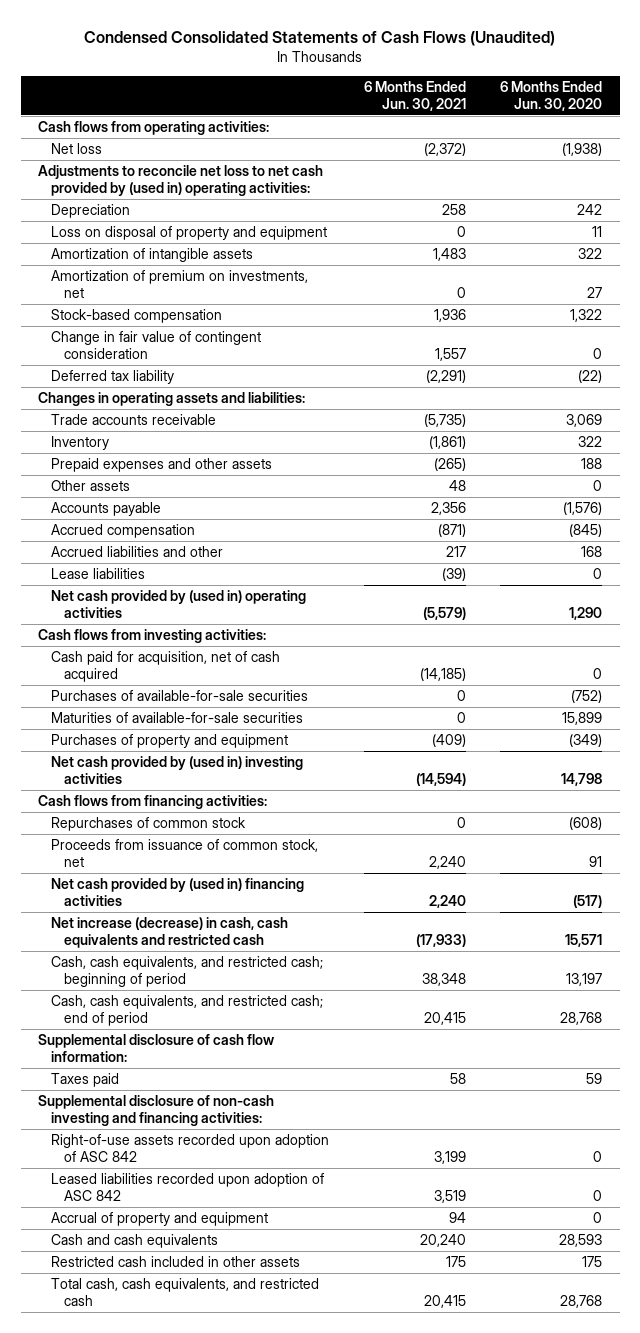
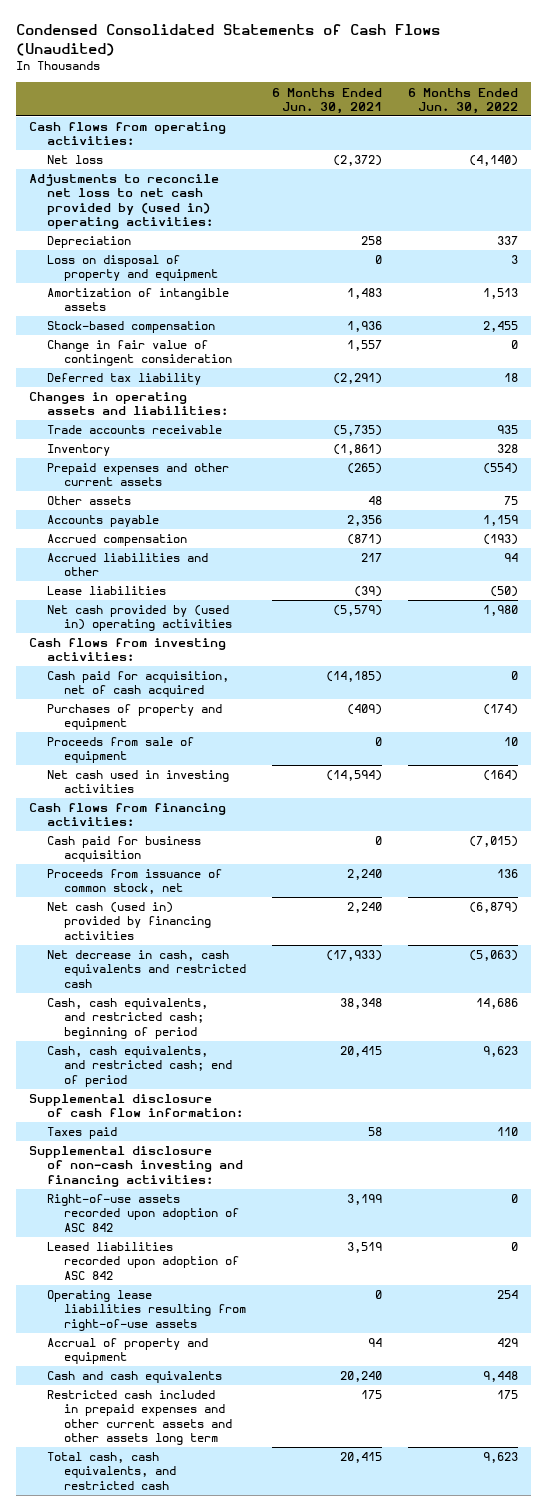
[500,80,603,111] 6 Months Ended Jun. 30, 2020 -> none
none -> [407,87,518,114] 6 Months Ended Jun. 30, 2022
[51,270,309,299] Amortization of premium on investments, net -> none
[51,458,273,473] Prepaid expenses and other assets -> [46,463,229,487] Prepaid expenses and other current assets
[51,690,309,702] Purchases of available-for-sale securities -> none
[51,712,304,724] Maturities of available-for-sale securities -> none
none -> [46,737,194,764] Proceeds from sale of equipment
[51,756,304,785] Net cash provided by (used in) investing activities -> [46,770,229,794] Net cash used in investing activities
[51,817,247,832] Repurchases of common stock -> none
none -> [46,836,201,863] Cash paid for business acquisition
[51,878,305,907] Net cash provided by (used in) financing activities -> [46,902,212,940] Net cash (used in) provided by financing activities
[51,917,289,949] Net increase (decrease) in cash, cash equivalents and restricted cash -> [46,950,247,988] Net decrease in cash, cash equivalents and restricted cash
none -> [46,1290,247,1331] Operating lease liabilities resulting from right-of-use assets
[51,1256,301,1268] Restricted cash included in other assets -> [46,1390,233,1445] Restricted cash included in prepaid expenses and other current assets and other assets long term

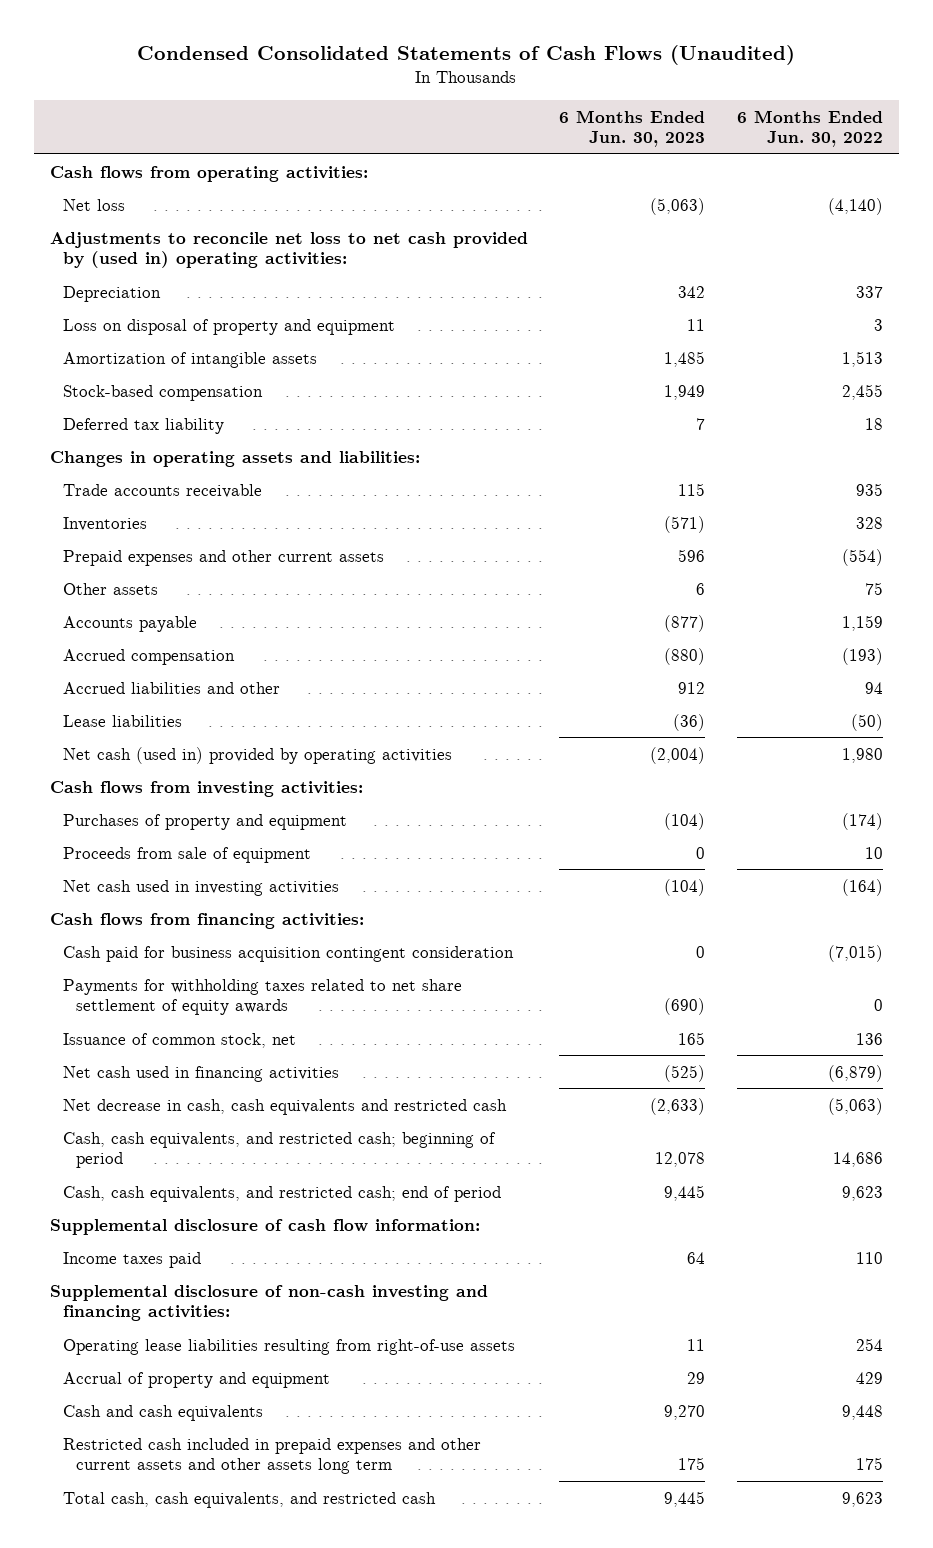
[271,87,382,114] 6 Months Ended Jun. 30, 2021 -> none
none -> [559,109,706,148] 6 Months Ended Jun. 30, 2023
[46,340,233,367] Change in fair value of contingent consideration -> none
[46,444,110,457] Inventory -> [62,516,147,531] Inventories
[46,605,233,632] Net cash provided by (used in) operating activities -> [62,746,452,764] Net cash (used in) provided by operating activities
[46,671,229,698] Cash paid for acquisition, net of cash acquired -> none
[46,836,201,863] Cash paid for business acquisition -> [62,945,514,962] Cash paid for business acquisition contingent consideration
none -> [62,978,462,1016] Payments for withholding taxes related to net share settlement of equity awards
[46,869,222,895] Proceeds from issuance of common stock, net -> [62,1032,296,1048] Issuance of common stock, net
[46,902,212,940] Net cash (used in) provided by financing activities -> [62,1065,339,1082] Net cash used in financing activities
[46,1127,117,1140] Taxes paid -> [62,1251,201,1268] Income taxes paid
[46,1194,240,1232] Right-of-use assets recorded upon adoption of ASC 842 -> none
[46,1242,240,1280] Leased liabilities recorded upon adoption of ASC 842 -> none

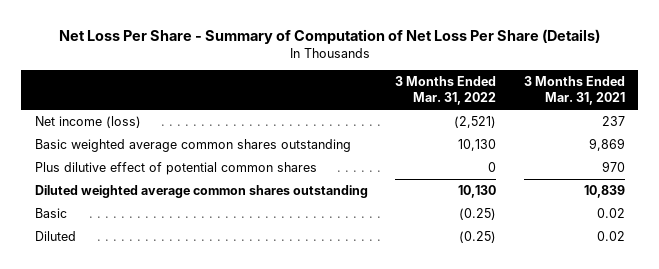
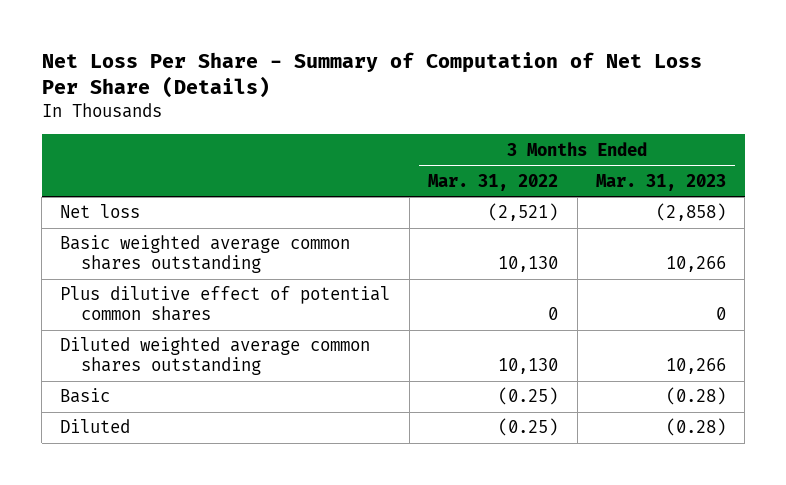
[523,76,625,106] 3 Months Ended Mar. 31, 2021 -> none
none -> [595,173,726,191] Mar. 31, 2023
[34,116,141,129] Net income (loss) -> [60,204,141,219] Net loss

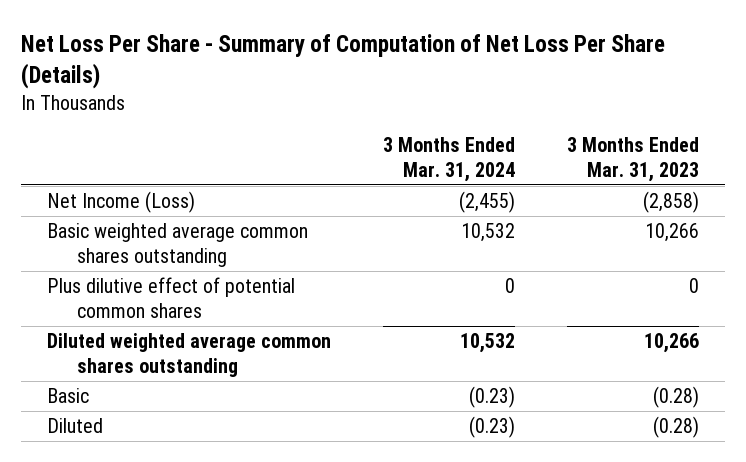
[428,173,559,191] Mar. 31, 2022 -> none
none -> [382,136,515,182] 3 Months Ended Mar. 31, 2024
[60,204,141,219] Net loss -> [46,191,195,214] Net Income (Loss)

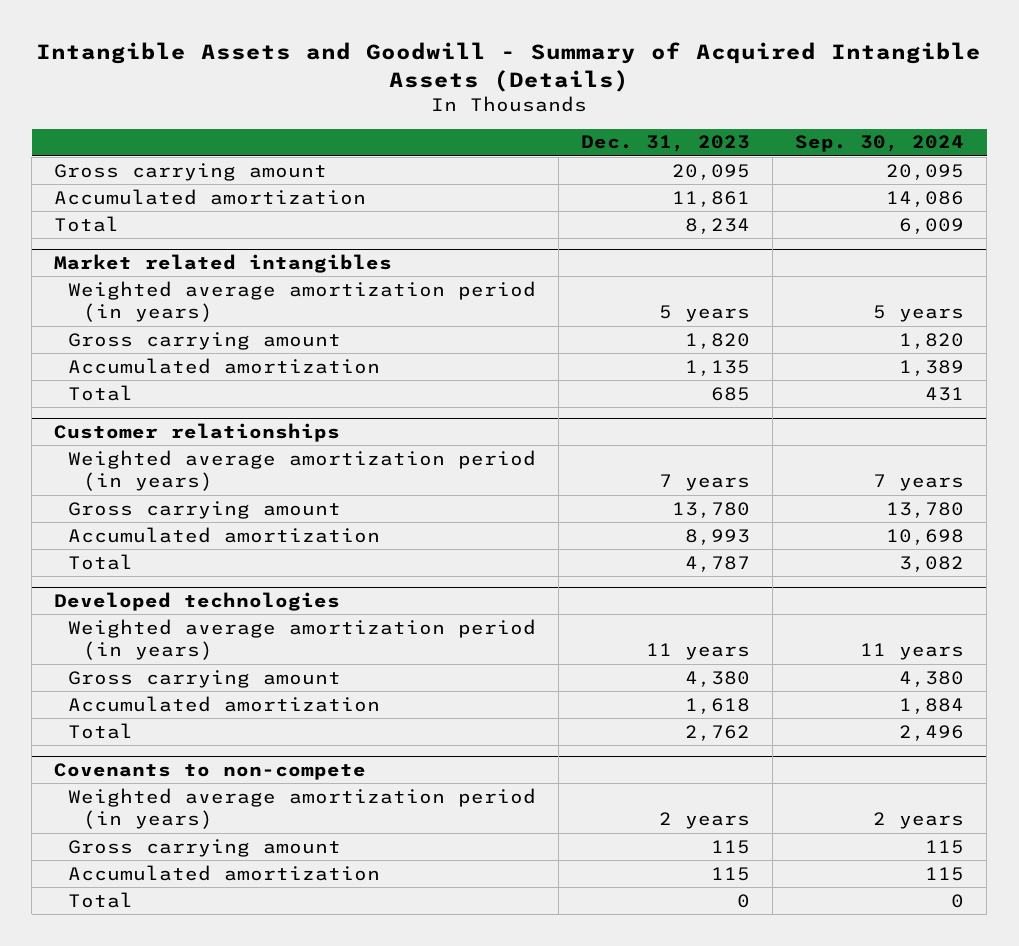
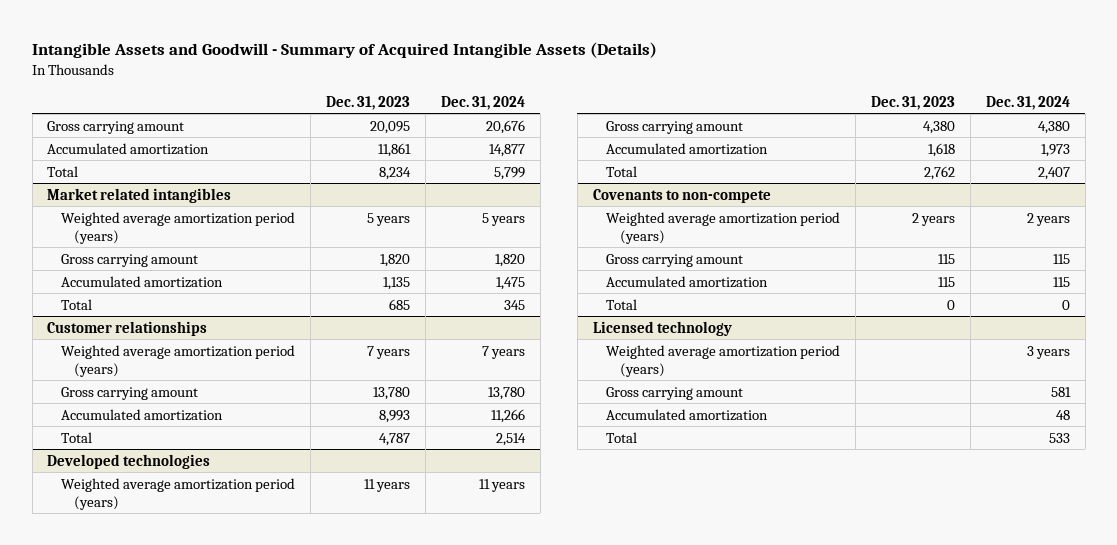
[795,135,965,153] Sep. 30, 2024 -> none
none -> [440,95,525,110] Dec. 31, 2024
[68,280,537,323] Weighted average amortization period (in years) -> [60,211,295,245] Weighted average amortization period (years)
[68,449,537,492] Weighted average amortization period (in years) -> [60,344,295,378] Weighted average amortization period (years)
[68,618,537,661] Weighted average amortization period (in years) -> [60,477,295,511] Weighted average amortization period (years)
[68,787,537,830] Weighted average amortization period (in years) -> [606,211,841,245] Weighted average amortization period (years)
none -> [592,320,732,336] Licensed technology
none -> [606,344,841,378] Weighted average amortization period (years)
none -> [606,386,744,400] Gross carrying amount
none -> [606,408,769,421] Accumulated amortization
none -> [606,431,638,443] Total

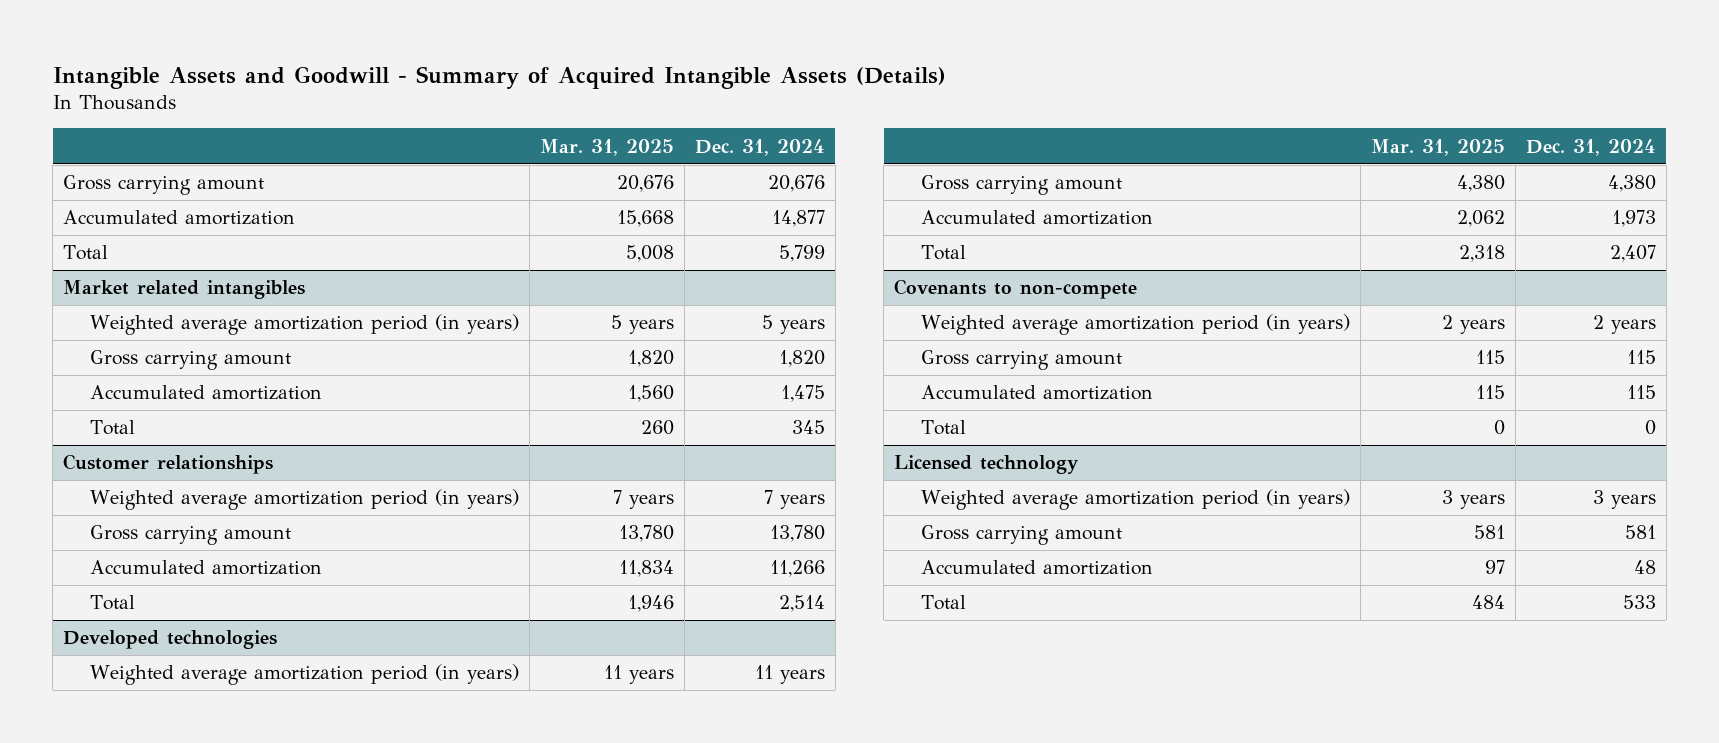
[325,95,410,110] Dec. 31, 2023 -> none
none -> [539,138,674,156] Mar. 31, 2025
[60,211,295,245] Weighted average amortization period (years) -> [89,314,519,336] Weighted average amortization period (in years)
[60,344,295,378] Weighted average amortization period (years) -> [89,489,519,511] Weighted average amortization period (in years)
[60,477,295,511] Weighted average amortization period (years) -> [89,664,519,686] Weighted average amortization period (in years)
[606,211,841,245] Weighted average amortization period (years) -> [921,314,1351,336] Weighted average amortization period (in years)
[606,344,841,378] Weighted average amortization period (years) -> [921,489,1351,511] Weighted average amortization period (in years)

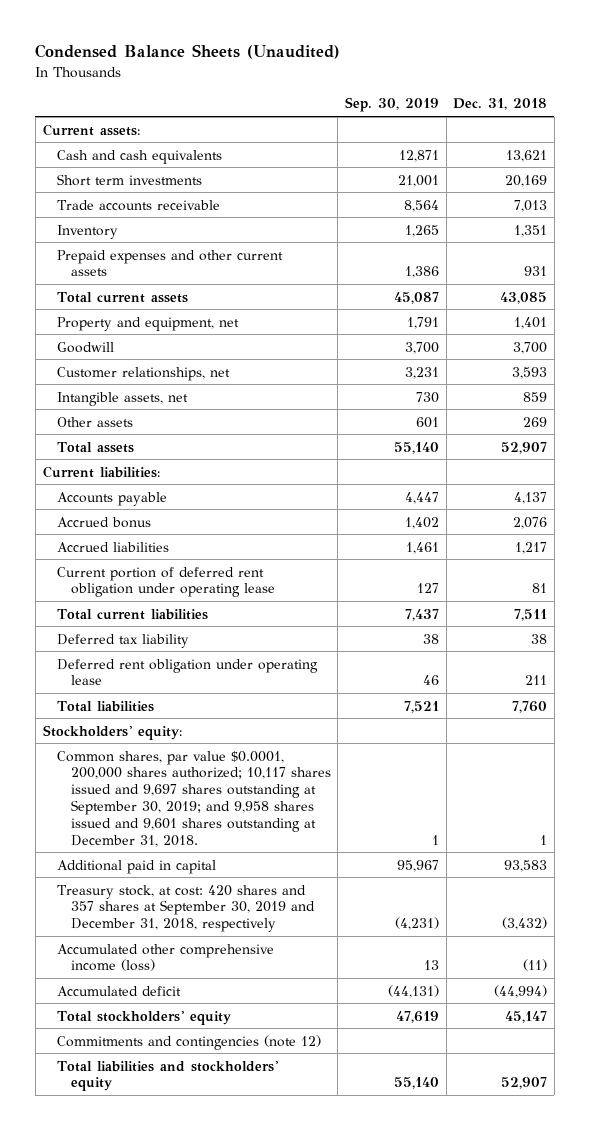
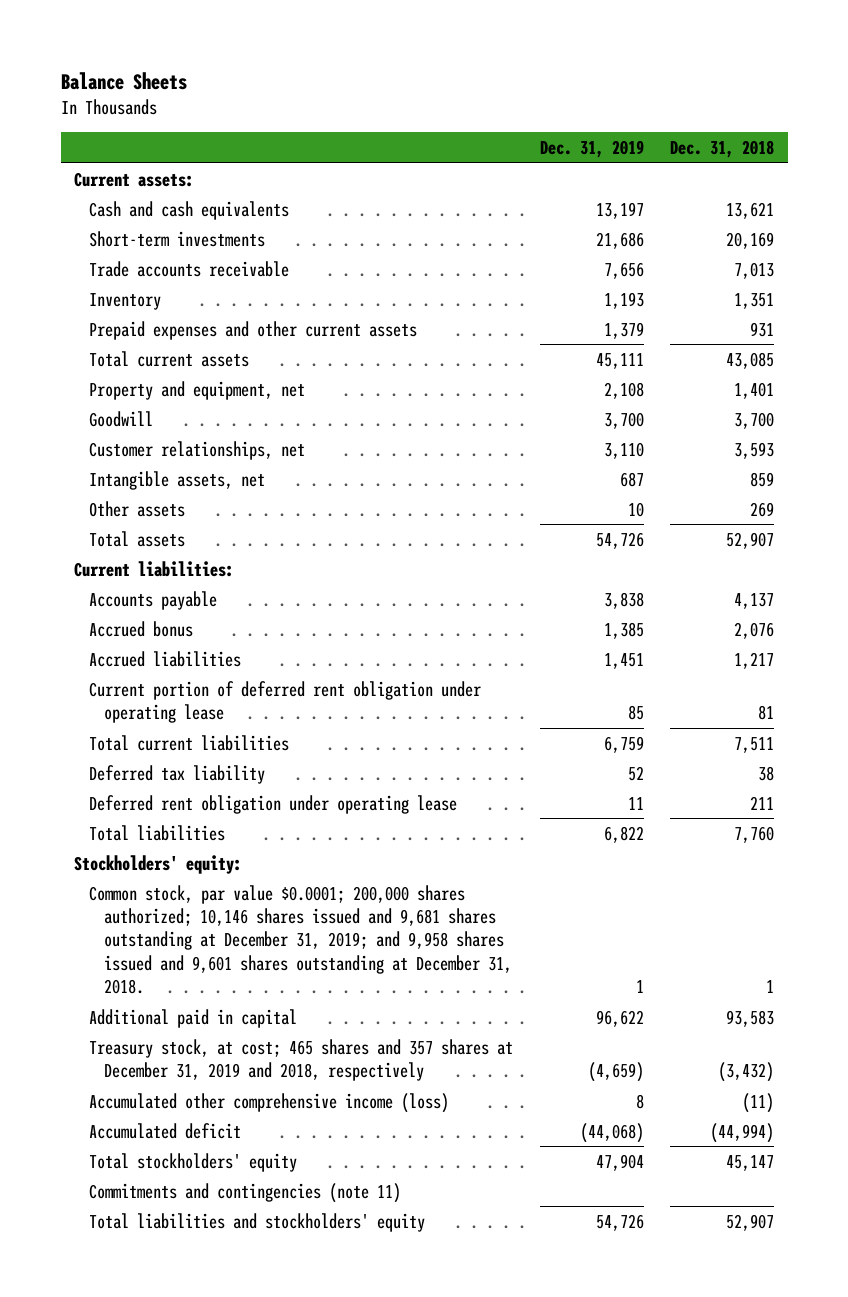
[35,44,341,60] Condensed Balance Sheets (Unaudited) -> [60,72,187,91] Balance Sheets
[344,97,439,113] Sep. 30, 2019 -> none
none -> [539,140,644,159] Dec. 31, 2019
[56,173,202,186] Short term investments -> [88,230,265,247] Short-term investments
[56,750,331,847] Common shares, par value $0.0001, 200,000 shares authorized; 10,117 shares issued and 9,697 shares outstanding at September 30, 2019; and 9,958 shares issued and 9,601 shares outstanding at December 31, 2018. -> [88,884,512,995] Common stock, par value $0.0001; 200,000 shares authorized; 10,146 shares issued and 9,681 shares outstanding at December 31, 2019; and 9,958 shares issued and 9,601 shares outstanding at December 31, 2018.
[56,884,315,933] Treasury stock, at cost: 420 shares and 357 shares at September 30, 2019 and December 31, 2018, respectively -> [88,1038,513,1081] Treasury stock, at cost; 465 shares and 357 shares at December 31, 2019 and 2018, respectively
[56,1034,321,1050] Commitments and contingencies (note 12) -> [88,1182,401,1203] Commitments and contingencies (note 11)

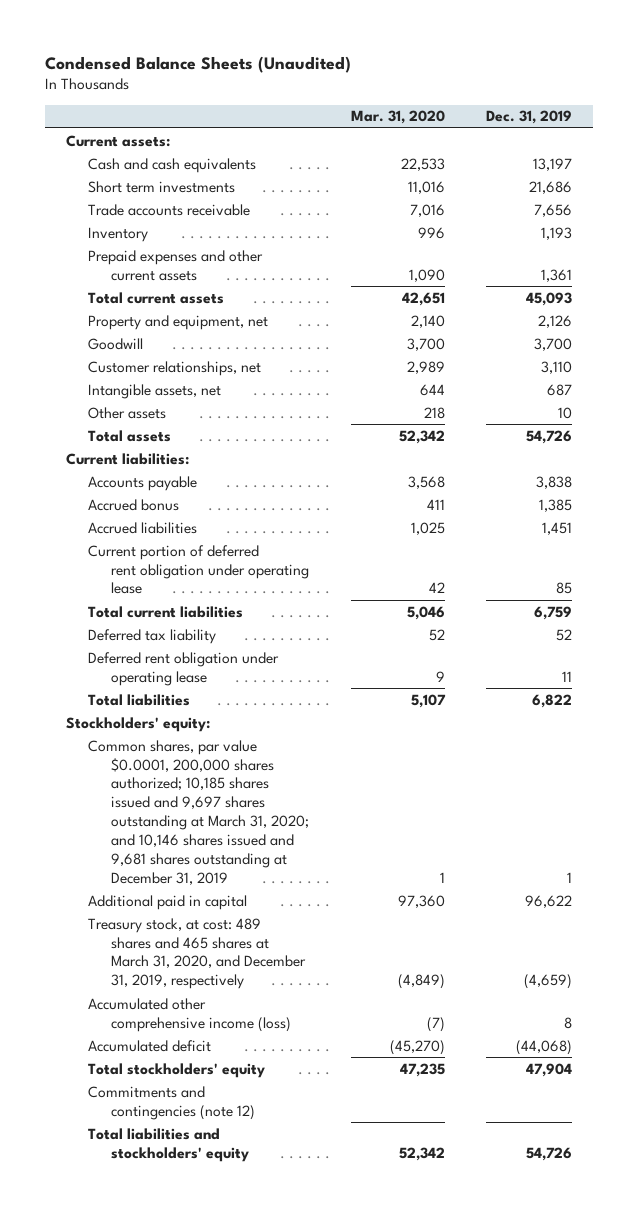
[60,72,187,91] Balance Sheets -> [44,55,351,73] Condensed Balance Sheets (Unaudited)
[670,140,775,159] Dec. 31, 2018 -> none
none -> [350,110,445,125] Mar. 31, 2020
[88,230,265,247] Short-term investments -> [88,180,236,193] Short term investments
[603,321,644,339] 1,379 -> [541,268,573,282] 1,361
[595,352,644,369] 45,111 -> [526,291,573,306] 45,093
[603,381,644,399] 2,108 -> [538,314,573,328] 2,126
[88,884,512,995] Common stock, par value $0.0001; 200,000 shares authorized; 10,146 shares issued and 9,681 shares outstanding at December 31, 2019; and 9,958 shares issued and 9,601 shares outstanding at December 31, 2018. -> [88,739,309,885] Common shares, par value $0.0001, 200,000 shares authorized; 10,185 shares issued and 9,697 shares outstanding at March 31, 2020; and 10,146 shares issued and 9,681 shares outstanding at December 31, 2019
[88,1038,513,1081] Treasury stock, at cost; 465 shares and 357 shares at December 31, 2019 and 2018, respectively -> [88,917,306,990] Treasury stock, at cost: 489 shares and 465 shares at March 31, 2020, and December 31, 2019, respectively
[88,1182,401,1203] Commitments and contingencies (note 11) -> [88,1085,255,1120] Commitments and contingencies (note 12)

